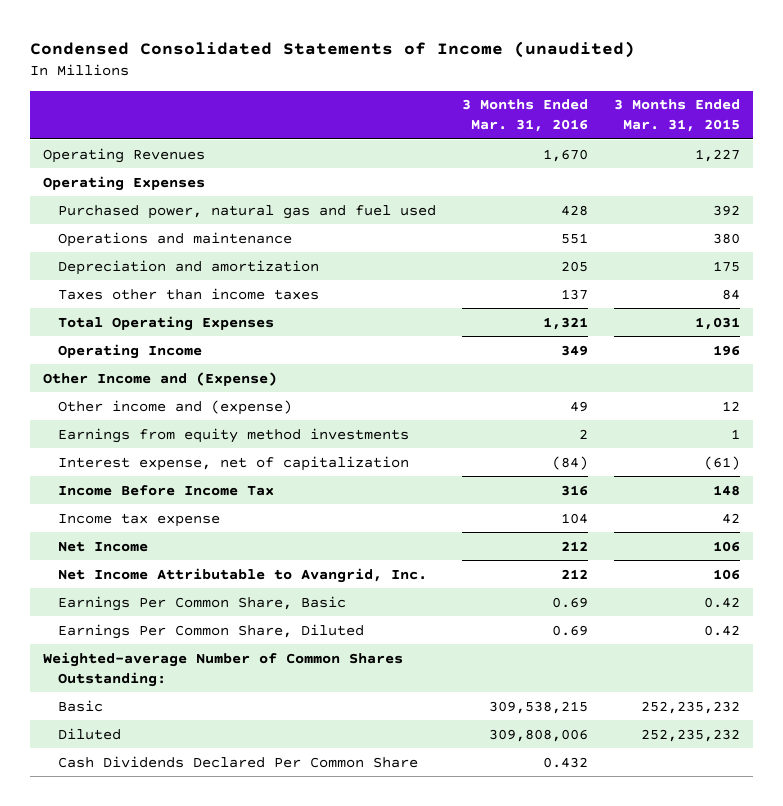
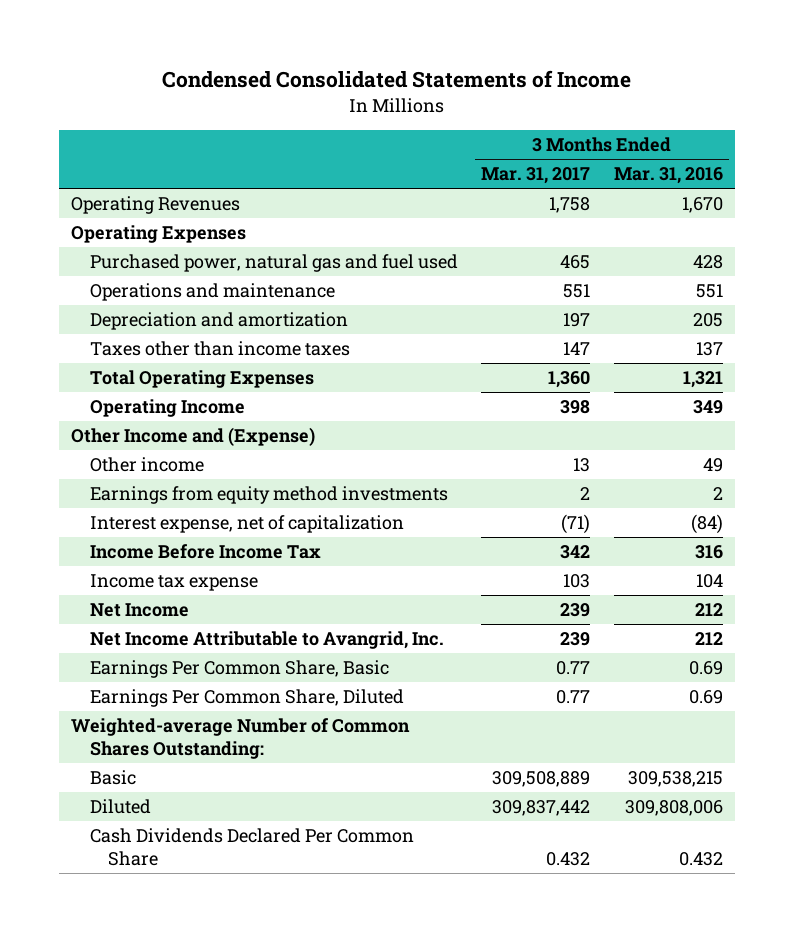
[29,41,635,59] Condensed Consolidated Statements of Income (unaudited) -> [162,70,632,89] Condensed Consolidated Statements of Income
[614,99,741,133] 3 Months Ended Mar. 31, 2015 -> none
none -> [481,167,591,185] Mar. 31, 2017
[58,399,293,415] Other income and (expense) -> [89,457,204,473] Other income

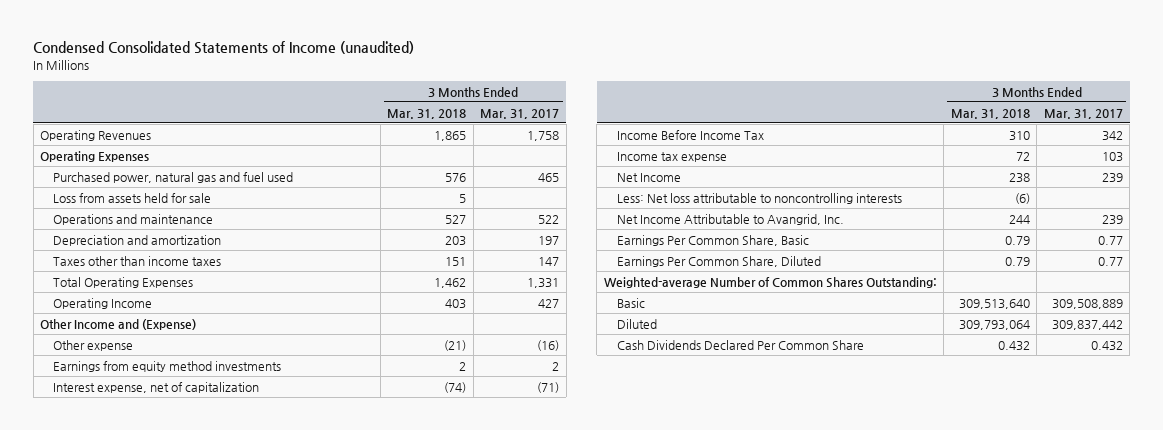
[162,70,632,89] Condensed Consolidated Statements of Income -> [33,41,415,55] Condensed Consolidated Statements of Income (unaudited)
[614,167,724,185] Mar. 31, 2016 -> none
none -> [387,108,467,119] Mar. 31, 2018
none -> [53,192,212,203] Loss from assets held for sale
[563,284,591,299] 551 -> [538,214,560,224] 522
[548,371,591,389] 1,360 -> [527,277,560,288] 1,331
[560,400,591,415] 398 -> [538,298,560,308] 427
[89,457,204,473] Other income -> [53,339,134,351] Other expense
[573,458,591,473] 13 -> [537,339,560,351] (16)
none -> [616,192,902,204] Less: Net loss attributable to noncontrolling interests

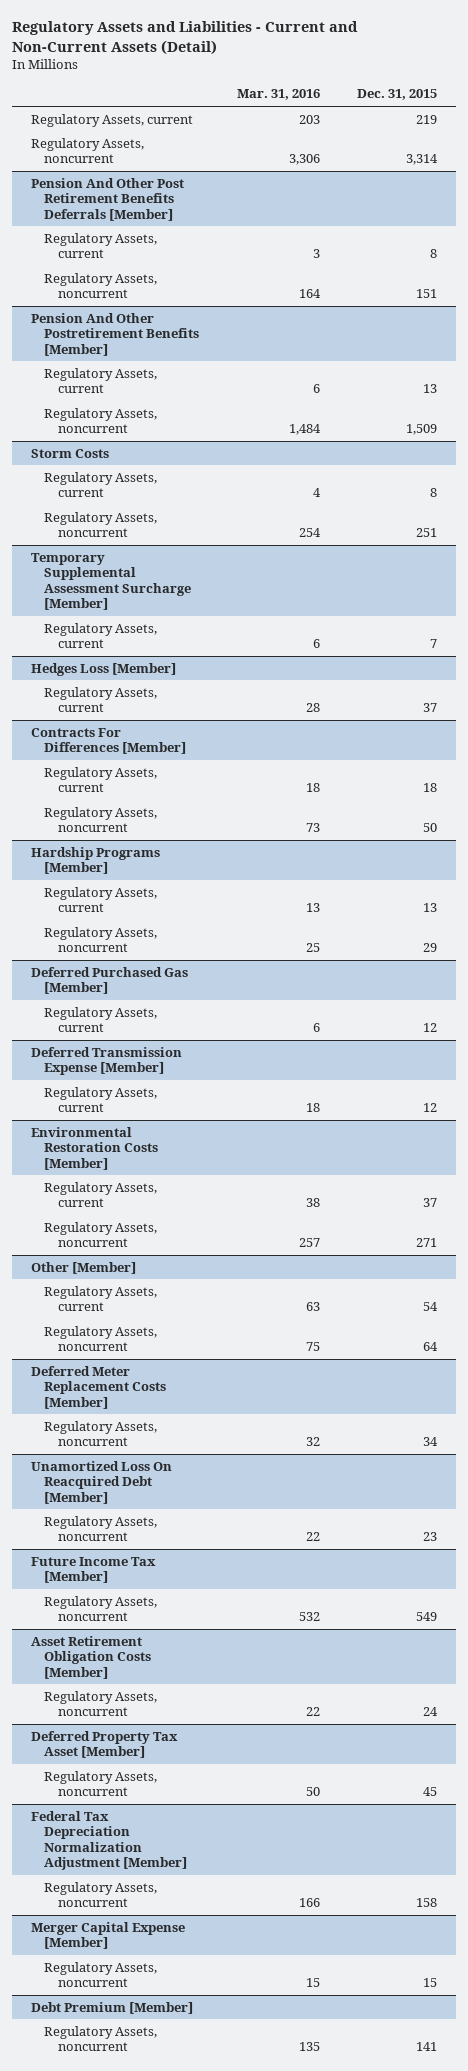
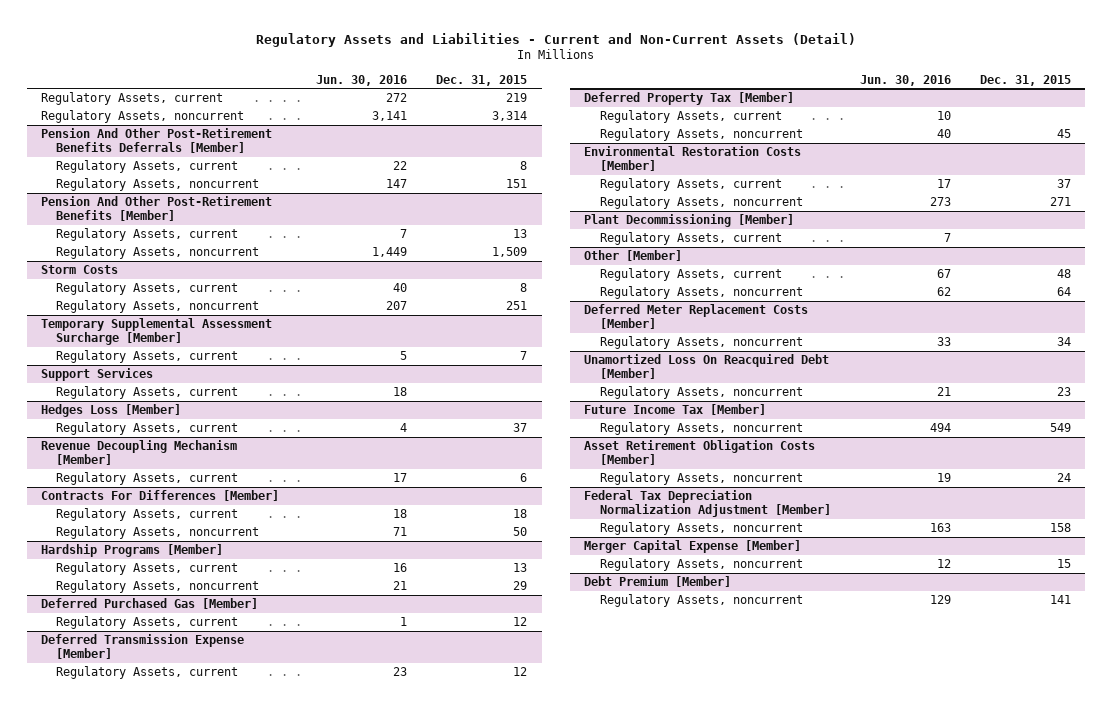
[236,89,320,101] Mar. 31, 2016 -> none
none -> [316,74,408,86] Jun. 30, 2016
[30,177,184,221] Pension And Other Post Retirement Benefits Deferrals [Member] -> [41,127,273,154] Pension And Other Post-Retirement Benefits Deferrals [Member]
[30,312,200,356] Pension And Other Postretirement Benefits [Member] -> [41,195,273,222] Pension And Other Post-Retirement Benefits [Member]
none -> [41,367,154,381] Support Services
none -> [56,385,239,399] Regulatory Assets, current
none -> [41,439,238,466] Revenue Decoupling Mechanism [Member]
none -> [56,471,239,485] Regulatory Assets, current
none -> [584,91,795,105] Deferred Property Tax [Member]
none -> [599,109,782,123] Regulatory Assets, current
none -> [599,127,803,141] Regulatory Assets, noncurrent
none -> [584,213,795,227] Plant Decommissioning [Member]
none -> [599,231,782,245] Regulatory Assets, current
[423,1302,439,1312] 54 -> [1056,268,1071,278] 48
[30,1730,178,1759] Deferred Property Tax Asset [Member] -> none
[44,1770,158,1797] Regulatory Assets, noncurrent -> none

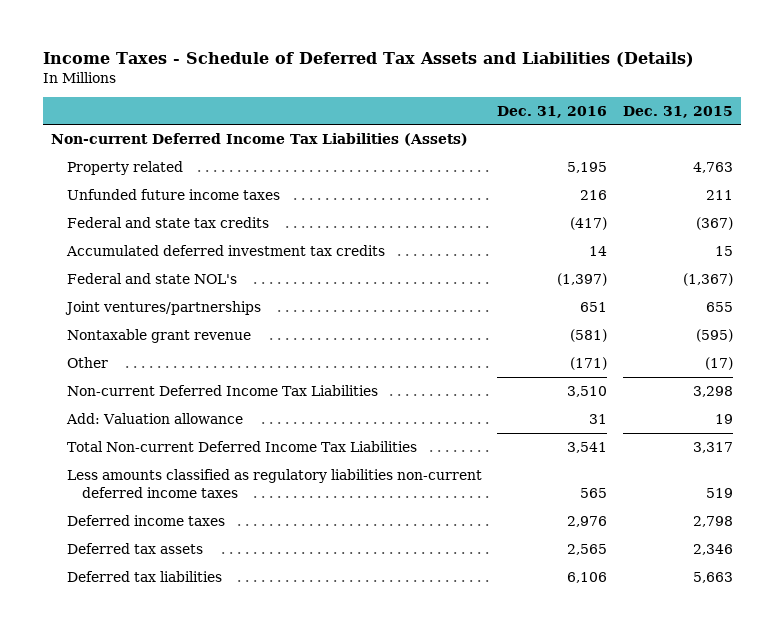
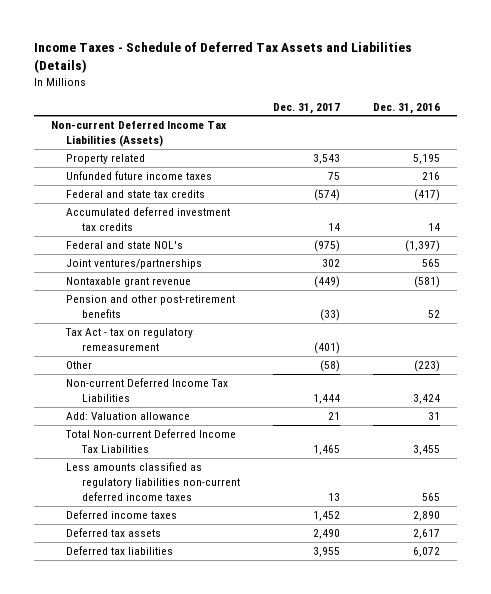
[623,105,734,118] Dec. 31, 2015 -> none
none -> [272,102,340,114] Dec. 31, 2017
[580,301,608,312] 651 -> [422,259,441,268] 565
none -> [66,295,236,319] Pension and other post-retirement benefits
none -> [65,328,194,352] Tax Act - tax on regulatory remeasurement
[570,356,608,370] (171) -> [414,360,441,373] (223)
[567,385,608,397] 3,510 -> [413,394,441,405] 3,424
[567,441,608,453] 3,541 -> [413,445,441,456] 3,455
[567,515,608,527] 2,976 -> [413,511,441,522] 2,890
[567,543,608,555] 2,565 -> [413,529,441,540] 2,617
[567,571,608,583] 6,106 -> [413,547,441,558] 6,072

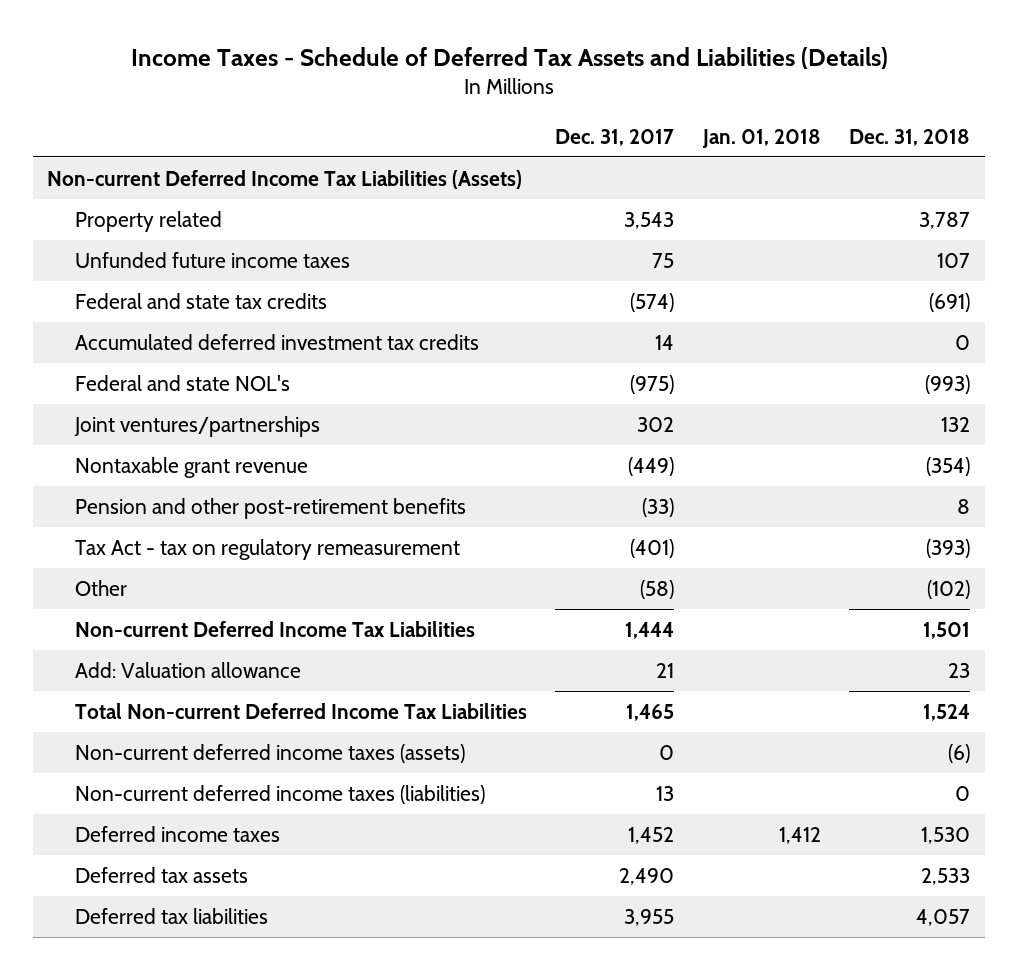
[373,102,441,114] Dec. 31, 2016 -> none
none -> [701,128,821,148] Jan. 01, 2018
none -> [849,128,971,146] Dec. 31, 2018
none -> [74,744,465,764] Non-current deferred income taxes (assets)
[66,462,240,501] Less amounts classified as regulatory liabilities non-current deferred income taxes -> [74,785,485,805] Non-current deferred income taxes (liabilities)

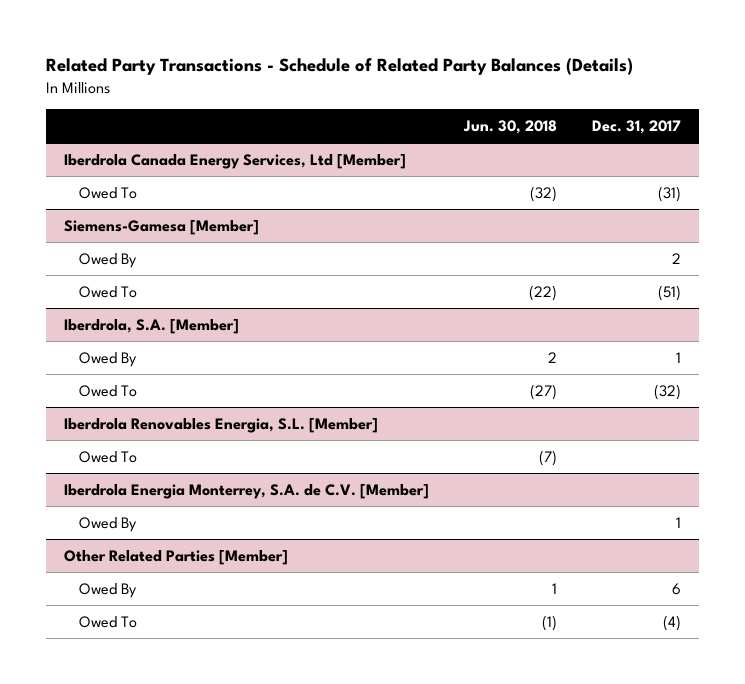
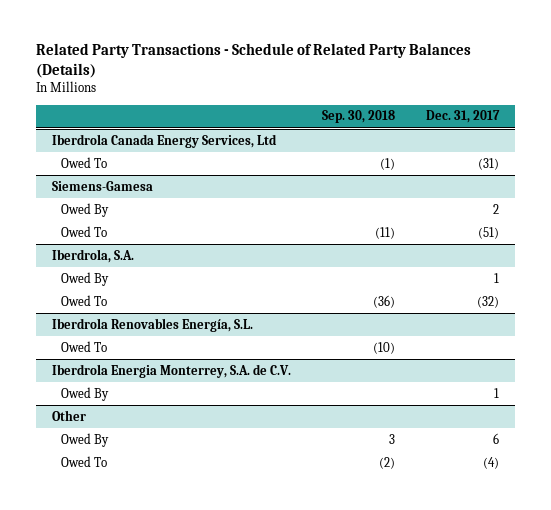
[463,120,558,135] Jun. 30, 2018 -> none
none -> [321,110,395,124] Sep. 30, 2018
[63,153,406,169] Iberdrola Canada Energy Services, Ltd [Member] -> [51,133,277,148] Iberdrola Canada Energy Services, Ltd
[63,219,259,235] Siemens-Gamesa [Member] -> [51,180,153,191] Siemens-Gamesa
[63,318,239,334] Iberdrola, S.A. [Member] -> [51,248,134,263] Iberdrola, S.A.
[63,417,378,433] Iberdrola Renovables Energia, S.L. [Member] -> [51,317,253,332] Iberdrola Renovables Energía, S.L.
[63,483,429,499] Iberdrola Energia Monterrey, S.A. de C.V. [Member] -> [51,363,291,378] Iberdrola Energia Monterrey, S.A. de C.V.
[63,549,288,565] Other Related Parties [Member] -> [51,409,86,421] Other

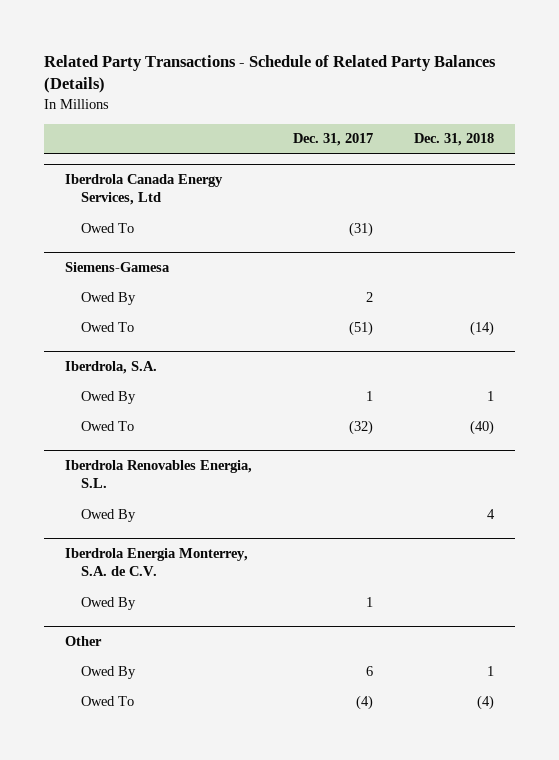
[321,110,395,124] Sep. 30, 2018 -> none
none -> [414,133,495,147] Dec. 31, 2018
[60,340,107,352] Owed To -> none
[51,317,253,332] Iberdrola Renovables Energía, S.L. -> [64,459,252,489] Iberdrola Renovables Energia, S.L.
none -> [81,508,137,522] Owed By

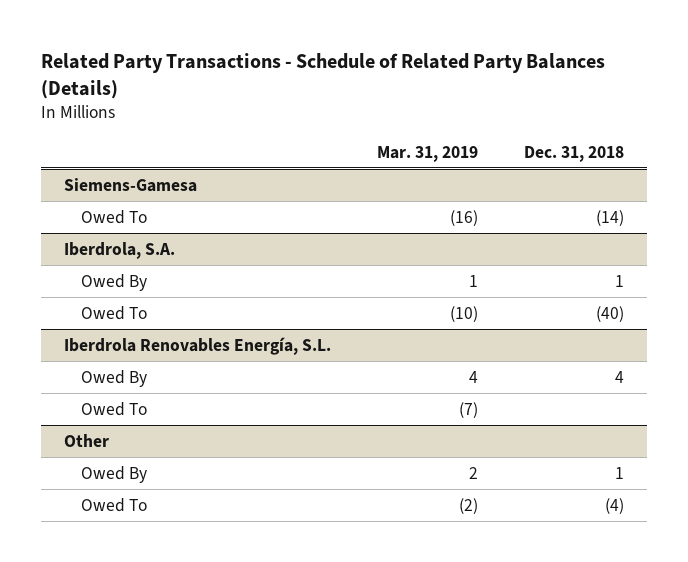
[292,133,373,147] Dec. 31, 2017 -> none
none -> [376,145,478,162] Mar. 31, 2019
[64,173,223,206] Iberdrola Canada Energy Services, Ltd -> none
[81,222,135,233] Owed To -> none
[81,291,137,305] Owed By -> none
[64,459,252,489] Iberdrola Renovables Energia, S.L. -> [63,336,331,355] Iberdrola Renovables Energía, S.L.
[64,547,248,577] Iberdrola Energia Monterrey, S.A. de C.V. -> none
[81,596,137,610] Owed By -> none
none -> [81,401,148,416] Owed To

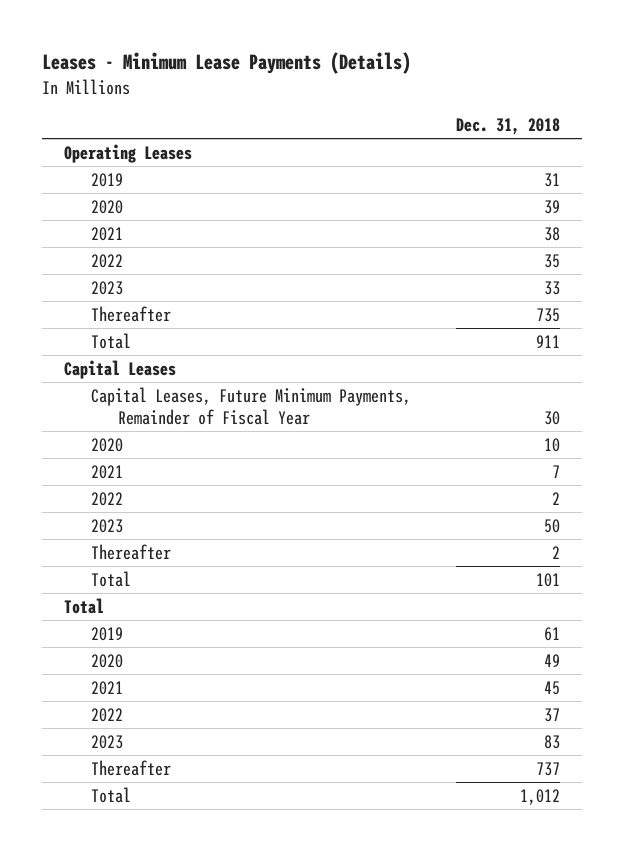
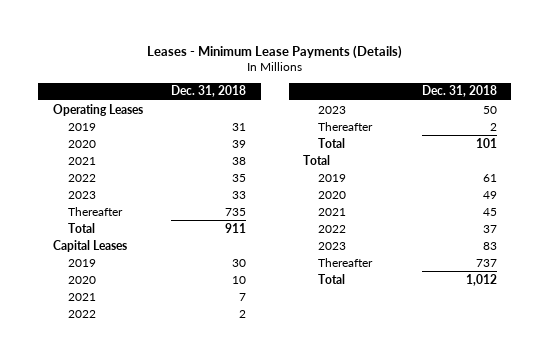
[91,386,412,426] Capital Leases, Future Minimum Payments, Remainder of Fiscal Year -> [67,258,96,267] 2019

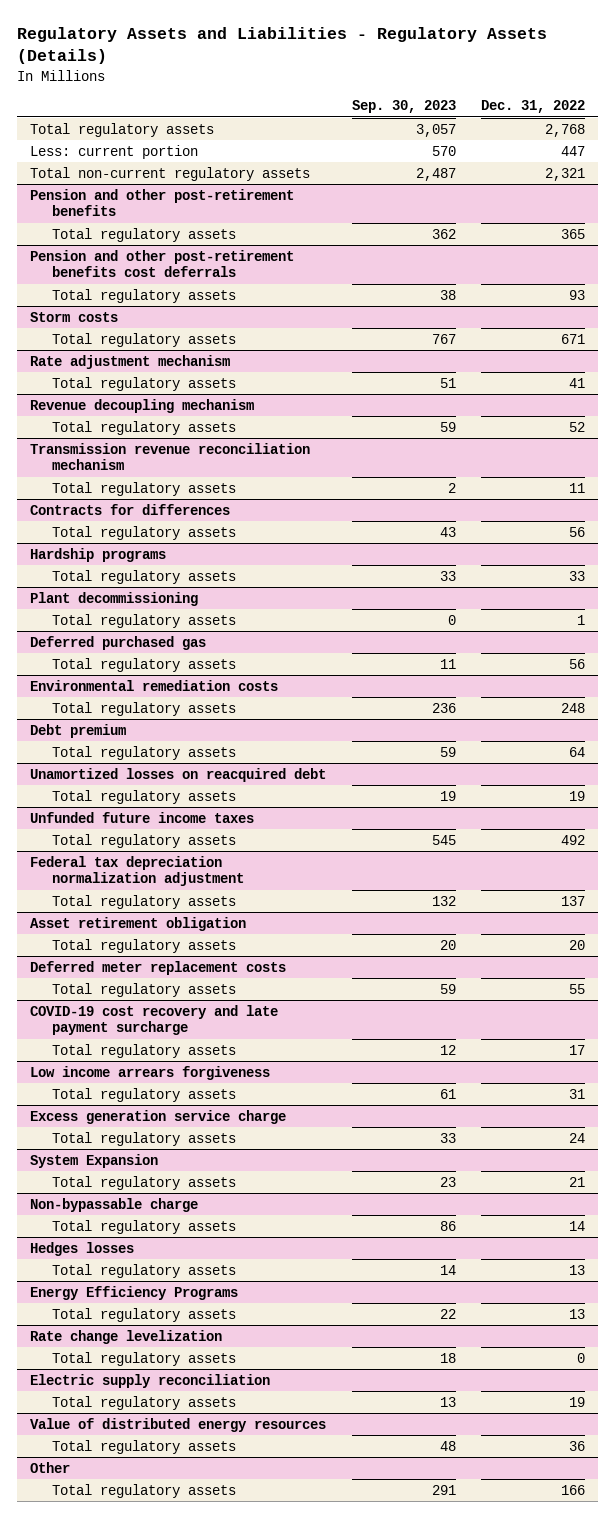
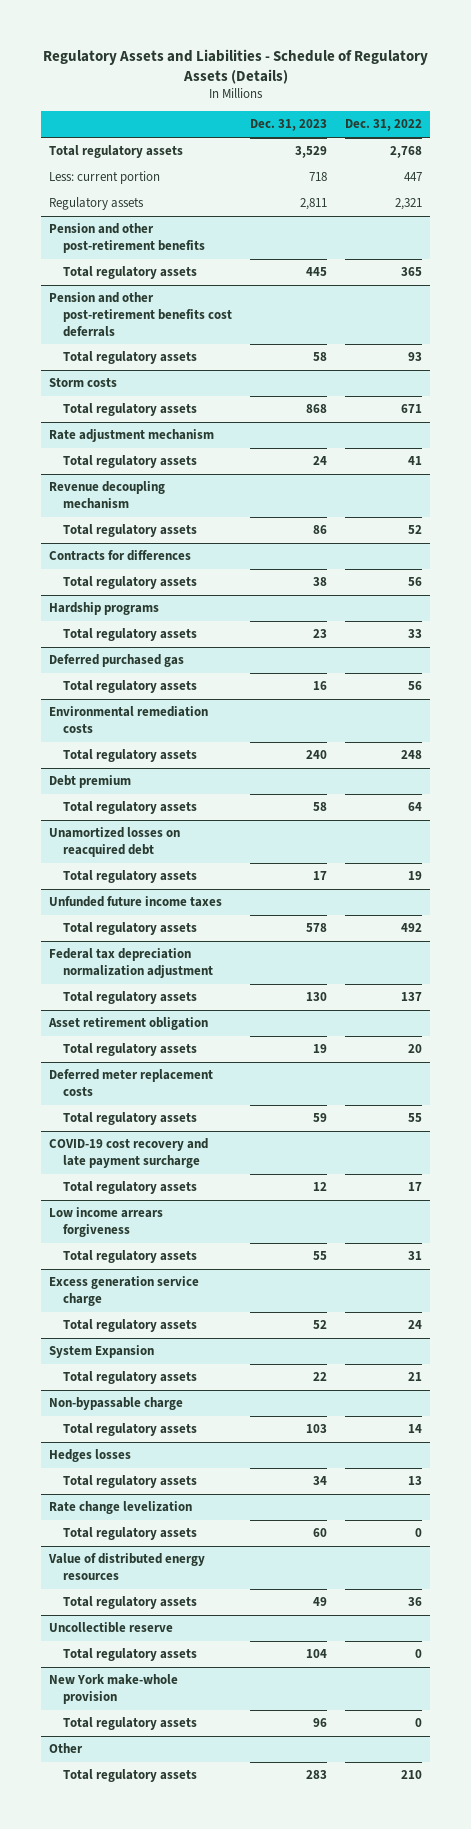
[17,27,548,65] Regulatory Assets and Liabilities - Regulatory Assets (Details) -> [42,48,428,84] Regulatory Assets and Liabilities - Schedule of Regulatory Assets (Details)
[351,100,456,114] Sep. 30, 2023 -> none
none -> [249,119,327,132] Dec. 31, 2023
[30,166,311,181] Total non-current regulatory assets -> [49,197,145,211] Regulatory assets
[30,442,311,471] Transmission revenue reconciliation mechanism -> none
[51,481,236,496] Total regulatory assets -> none
[30,591,199,606] Plant decommissioning -> none
[51,613,236,628] Total regulatory assets -> none
[30,1285,239,1300] Energy Efficiency Programs -> none
[51,1307,236,1322] Total regulatory assets -> none
[30,1373,271,1388] Electric supply reconciliation -> none
[51,1395,236,1410] Total regulatory assets -> none
none -> [49,1622,174,1634] Uncollectible reserve
none -> [63,1648,198,1662] Total regulatory assets
none -> [49,1674,179,1704] New York make-whole provision
none -> [63,1717,198,1731] Total regulatory assets
[561,1484,586,1495] 166 -> [400,1770,422,1780] 210

